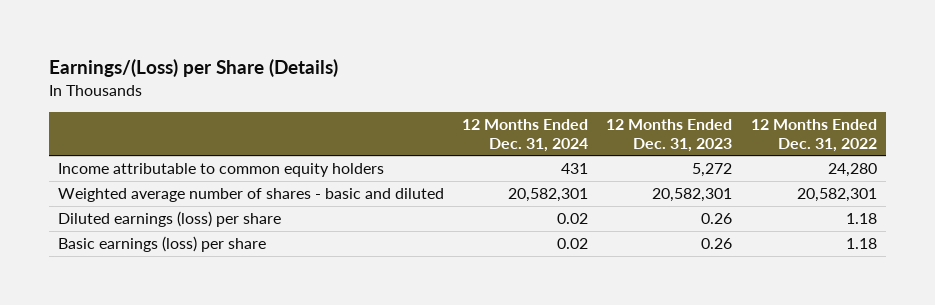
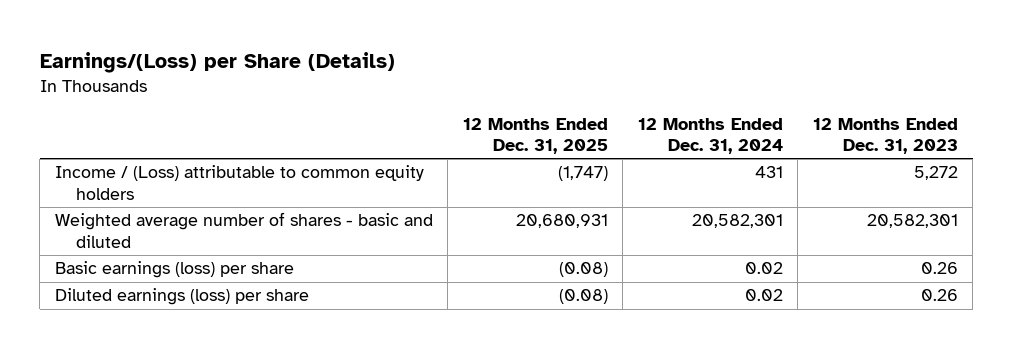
[750,118,877,152] 12 Months Ended Dec. 31, 2022 -> none
none -> [462,117,608,155] 12 Months Ended Dec. 31, 2025
[57,163,384,178] Income attributable to common equity holders -> [54,165,424,200] Income / (Loss) attributable to common equity holders
[57,211,281,228] Diluted earnings (loss) per share -> [54,288,309,306] Diluted earnings (loss) per share

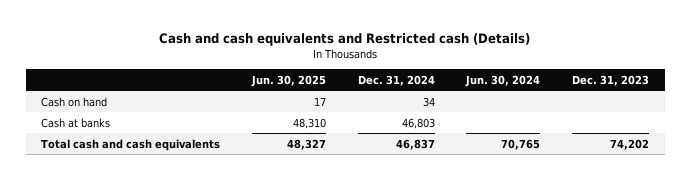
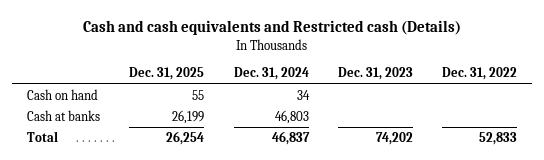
[251,74,327,87] Jun. 30, 2025 -> none
[465,74,541,87] Jun. 30, 2024 -> none
none -> [129,67,205,81] Dec. 31, 2025
none -> [442,67,518,81] Dec. 31, 2022
[41,138,221,151] Total cash and cash equivalents -> [27,130,59,142] Total

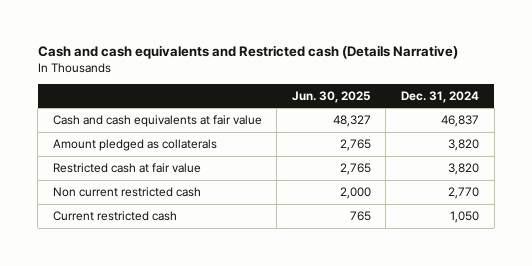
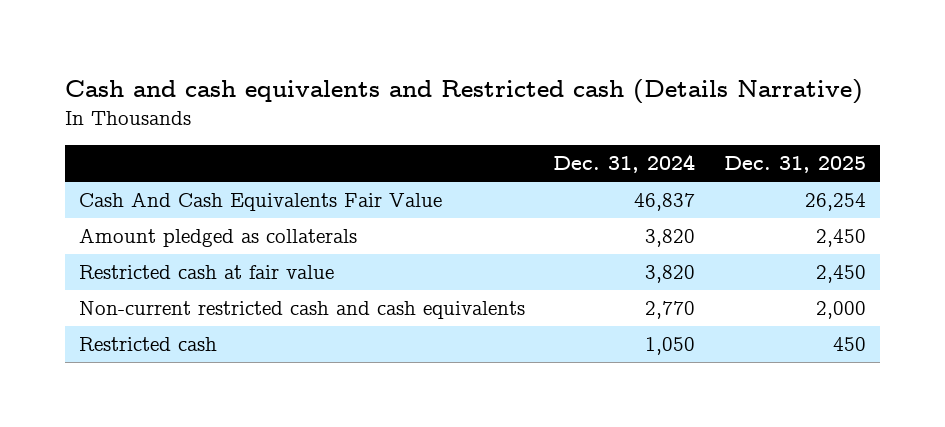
[291,90,371,103] Jun. 30, 2025 -> none
none -> [723,156,866,174] Dec. 31, 2025
[52,115,262,128] Cash and cash equivalents at fair value -> [79,192,443,212] Cash And Cash Equivalents Fair Value
[52,187,201,198] Non current restricted cash -> [79,301,526,320] Non-current restricted cash and cash equivalents
[52,211,177,222] Current restricted cash -> [79,337,218,352] Restricted cash

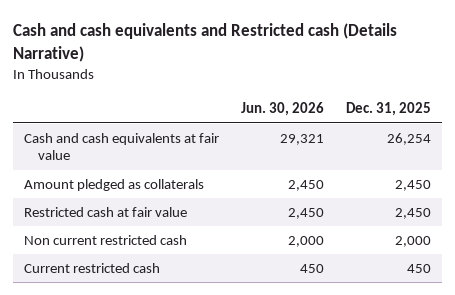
[553,154,696,174] Dec. 31, 2024 -> none
none -> [240,102,324,117] Jun. 30, 2026
[79,192,443,212] Cash And Cash Equivalents Fair Value -> [24,133,220,161] Cash and cash equivalents at fair value
[79,301,526,320] Non-current restricted cash and cash equivalents -> [24,235,188,246] Non current restricted cash
[79,337,218,352] Restricted cash -> [24,263,161,274] Current restricted cash

